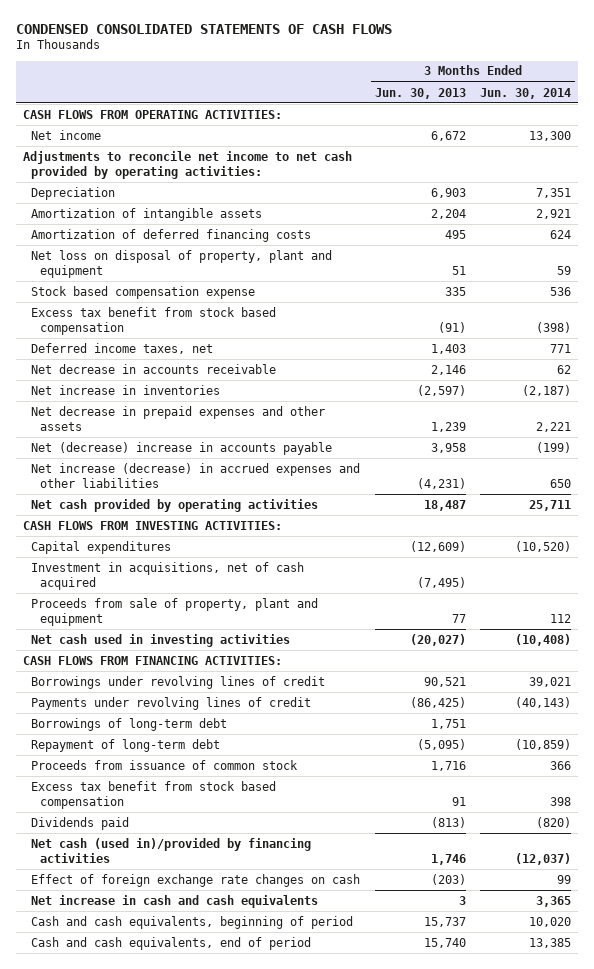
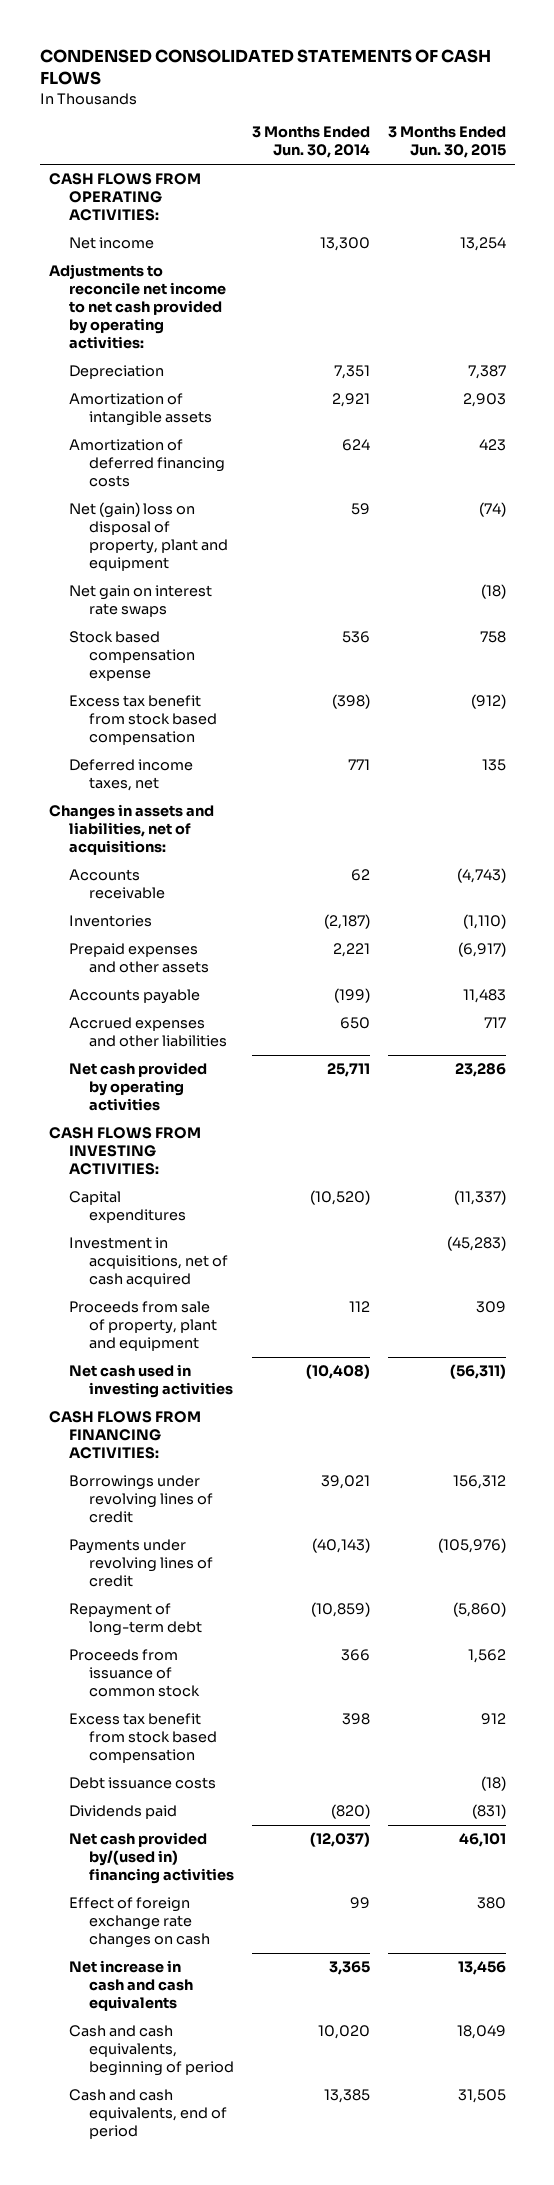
[374,87,466,99] Jun. 30, 2013 -> none
none -> [387,126,506,159] 3 Months Ended Jun. 30, 2015
[31,249,333,278] Net loss on disposal of property, plant and equipment -> [68,502,229,572] Net (gain) loss on disposal of property, plant and equipment
none -> [68,585,212,618] Net gain on interest rate swaps
none -> [48,804,214,856] Changes in assets and liabilities, net of acquisitions:
[31,363,277,374] Net decrease in accounts receivable -> [68,869,166,900] Accounts receivable
[31,384,221,395] Net increase in inventories -> [68,915,152,928] Inventories
[31,405,326,431] Net decrease in prepaid expenses and other assets -> [68,943,210,974] Prepaid expenses and other assets
[31,441,333,455] Net (decrease) increase in accounts payable -> [68,989,200,1005] Accounts payable
[31,462,361,488] Net increase (decrease) in accrued expenses and other liabilities -> [68,1017,228,1048] Accrued expenses and other liabilities
[31,717,228,731] Borrowings of long-term debt -> none
none -> [68,1777,216,1790] Debt issuance costs
[31,837,312,863] Net cash (used in)/provided by financing activities -> [68,1832,235,1885] Net cash provided by/(used in) financing activities

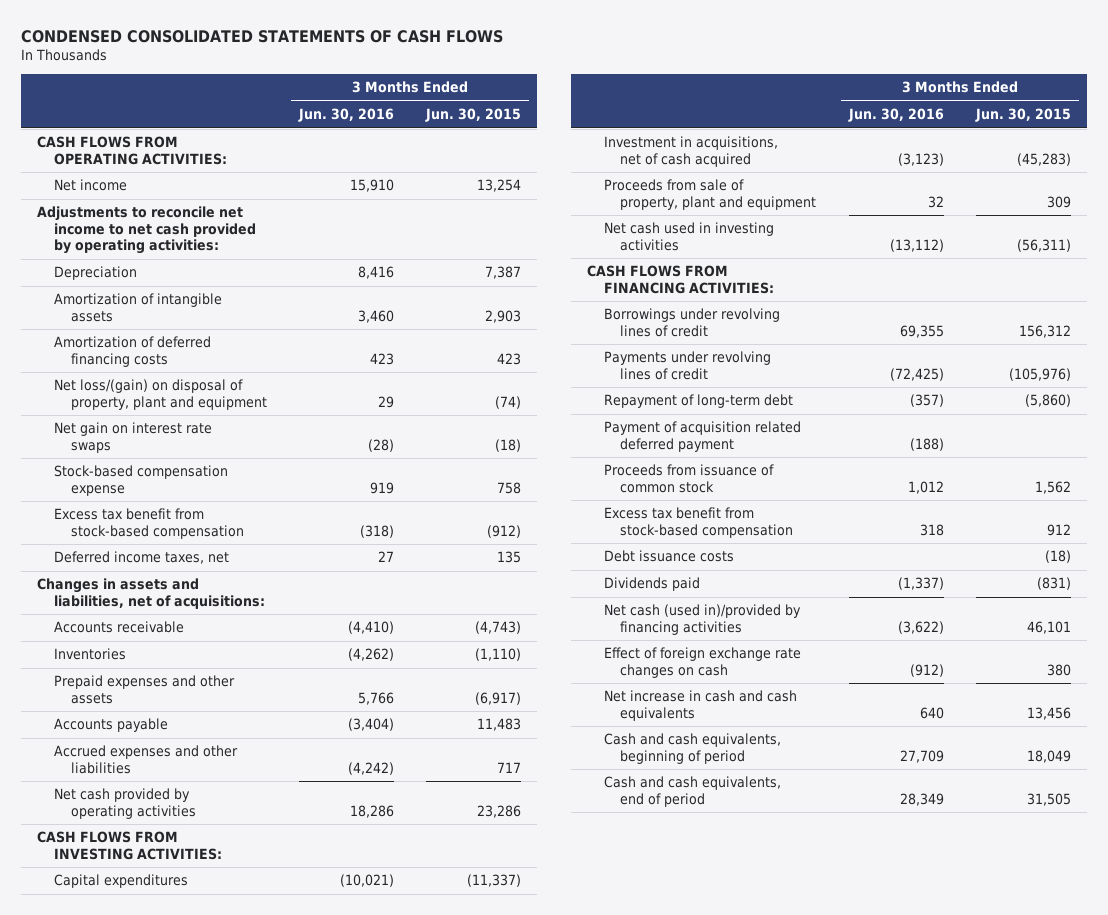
[251,126,370,159] 3 Months Ended Jun. 30, 2014 -> none
none -> [297,108,394,123] Jun. 30, 2016
[68,502,229,572] Net (gain) loss on disposal of property, plant and equipment -> [54,379,267,410] Net loss/(gain) on disposal of property, plant and equipment
[68,631,196,682] Stock based compensation expense -> [54,465,229,496] Stock-based compensation expense
[68,695,218,746] Excess tax benefit from stock based compensation -> [54,508,244,539] Excess tax benefit from stock-based compensation
none -> [603,421,801,452] Payment of acquisition related deferred payment
[68,1713,218,1764] Excess tax benefit from stock based compensation -> [603,507,794,538] Excess tax benefit from stock-based compensation
[68,1832,235,1885] Net cash provided by/(used in) financing activities -> [603,604,801,635] Net cash (used in)/provided by financing activities

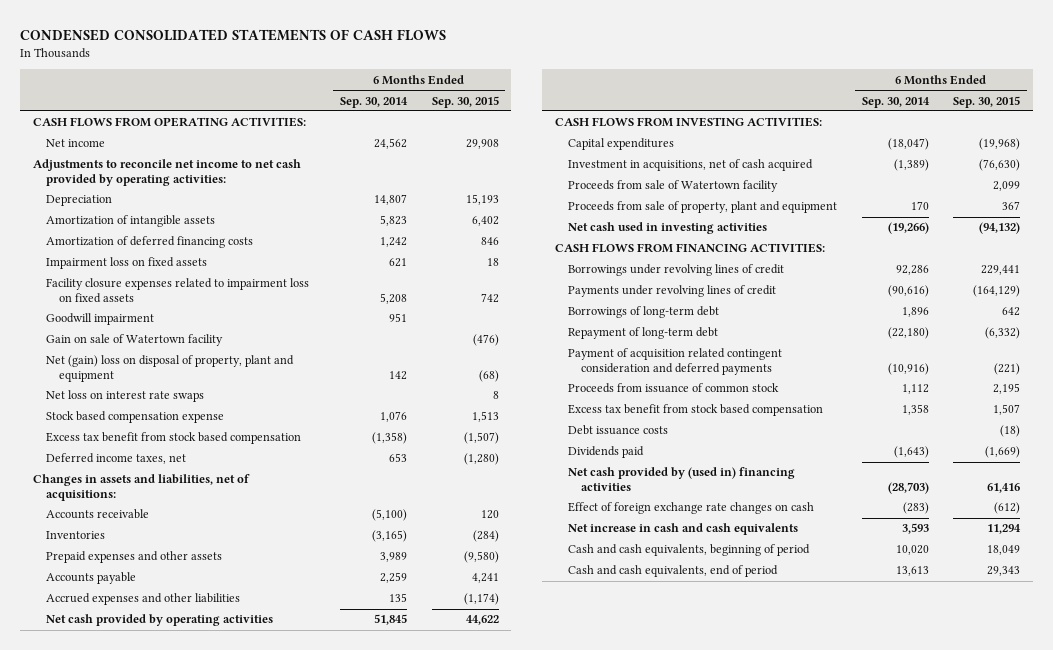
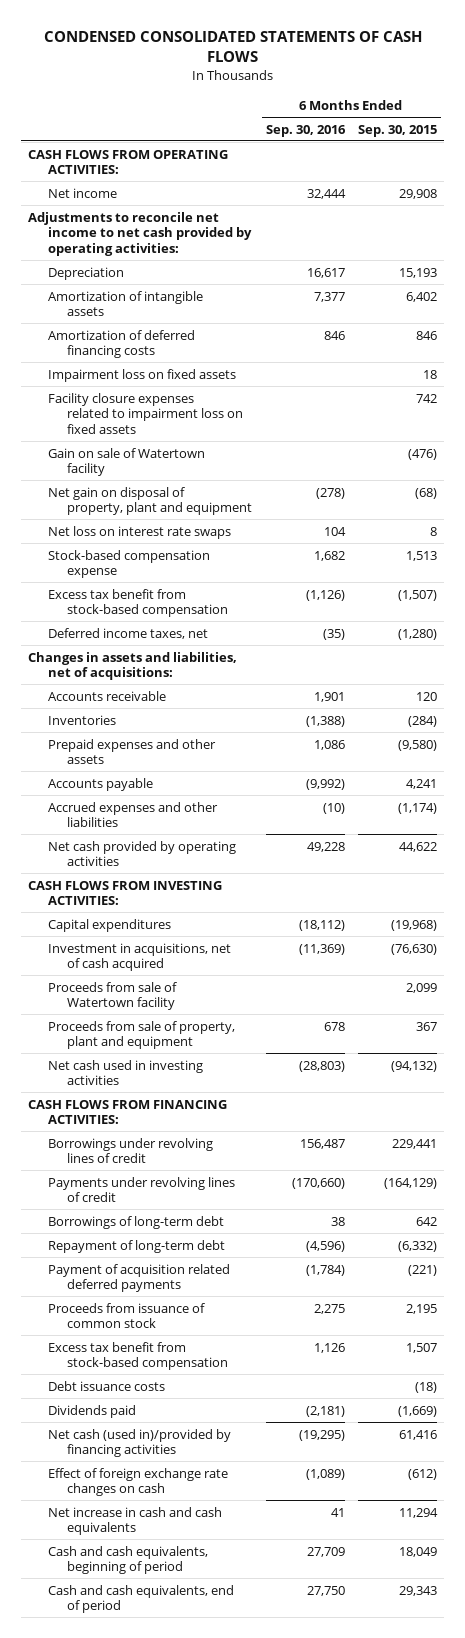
[339,96,408,108] Sep. 30, 2014 -> none
none -> [265,124,346,137] Sep. 30, 2016
[45,313,154,326] Goodwill impairment -> none
[45,355,294,383] Net (gain) loss on disposal of property, plant and equipment -> [47,486,253,516] Net gain on disposal of property, plant and equipment
[45,411,224,424] Stock based compensation expense -> [47,549,210,579] Stock-based compensation expense
[45,432,301,445] Excess tax benefit from stock based compensation -> [47,588,229,618] Excess tax benefit from stock-based compensation
[567,348,782,376] Payment of acquisition related contingent consideration and deferred payments -> [47,1263,230,1293] Payment of acquisition related deferred payments
[567,404,823,417] Excess tax benefit from stock based compensation -> [47,1341,229,1371] Excess tax benefit from stock-based compensation
[567,467,795,492] Net cash provided by (used in) financing activities -> [47,1428,231,1458] Net cash (used in)/provided by financing activities

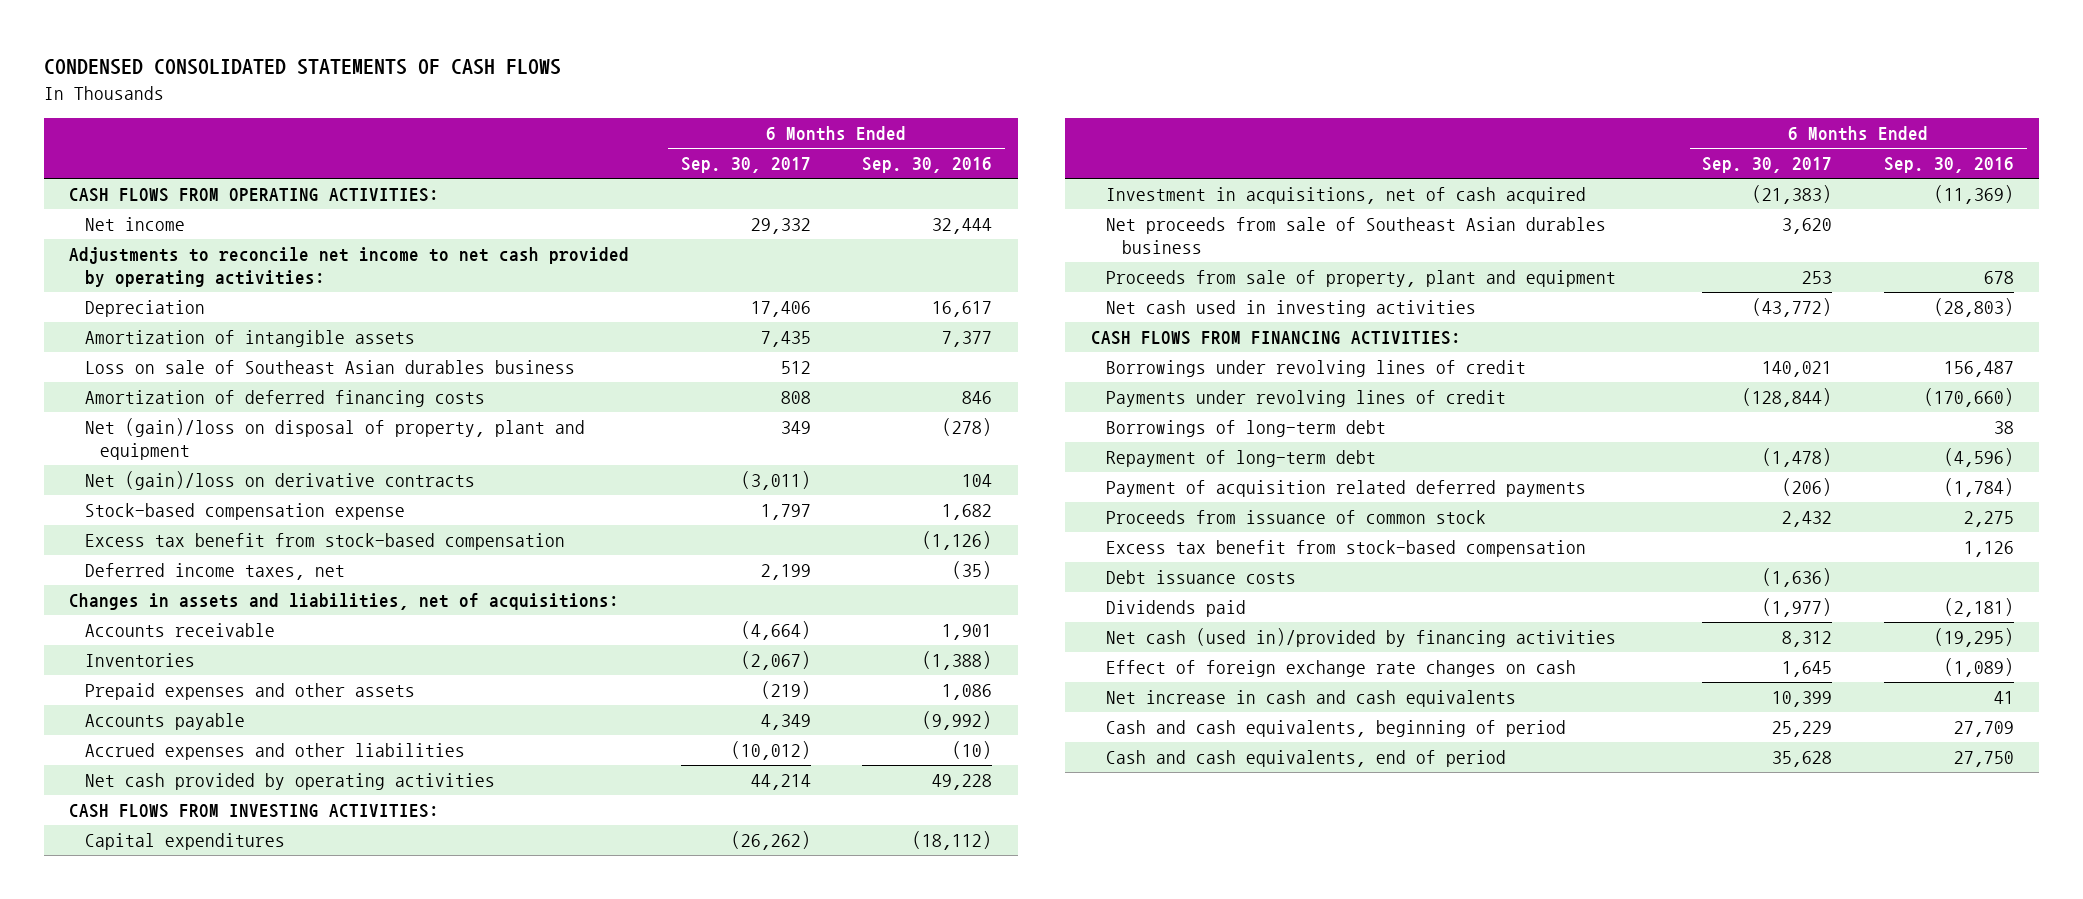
[358,124,438,137] Sep. 30, 2015 -> none
none -> [680,157,811,174] Sep. 30, 2017
none -> [84,360,575,375] Loss on sale of Southeast Asian durables business
[47,368,236,382] Impairment loss on fixed assets -> none
[47,392,244,434] Facility closure expenses related to impairment loss on fixed assets -> none
[47,447,205,477] Gain on sale of Watertown facility -> none
[47,486,253,516] Net gain on disposal of property, plant and equipment -> [84,418,585,460] Net (gain)/loss on disposal of property, plant and equipment
[47,525,231,539] Net loss on interest rate swaps -> [84,471,475,491] Net (gain)/loss on derivative contracts
[47,981,177,1011] Proceeds from sale of Watertown facility -> none
none -> [1106,217,1607,254] Net proceeds from sale of Southeast Asian durables business

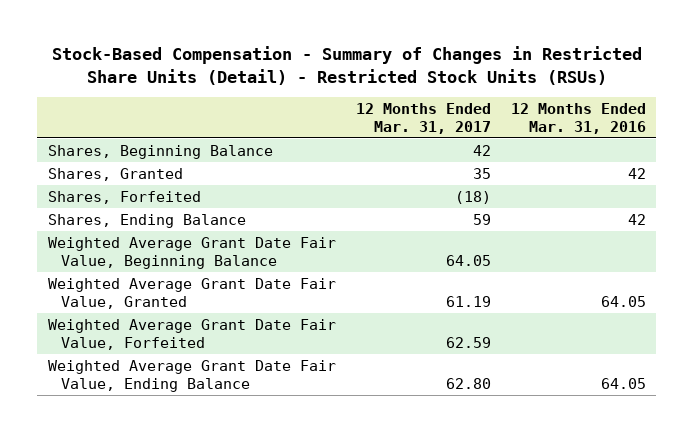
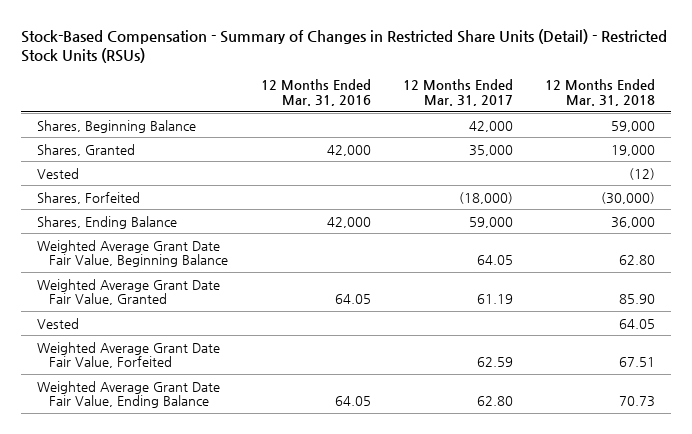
none -> [544,79,655,106] 12 Months Ended Mar. 31, 2018
[472,144,491,156] 42 -> [468,120,513,132] 42,000
[472,167,491,179] 35 -> [468,144,513,156] 35,000
[628,167,647,179] 42 -> [326,144,371,156] 42,000
none -> [37,167,80,179] Vested
[454,190,491,204] (18) -> [458,191,513,204] (18,000)
[472,213,491,225] 59 -> [468,216,513,228] 59,000
[628,213,647,225] 42 -> [326,216,371,228] 42,000
none -> [37,317,80,329] Vested

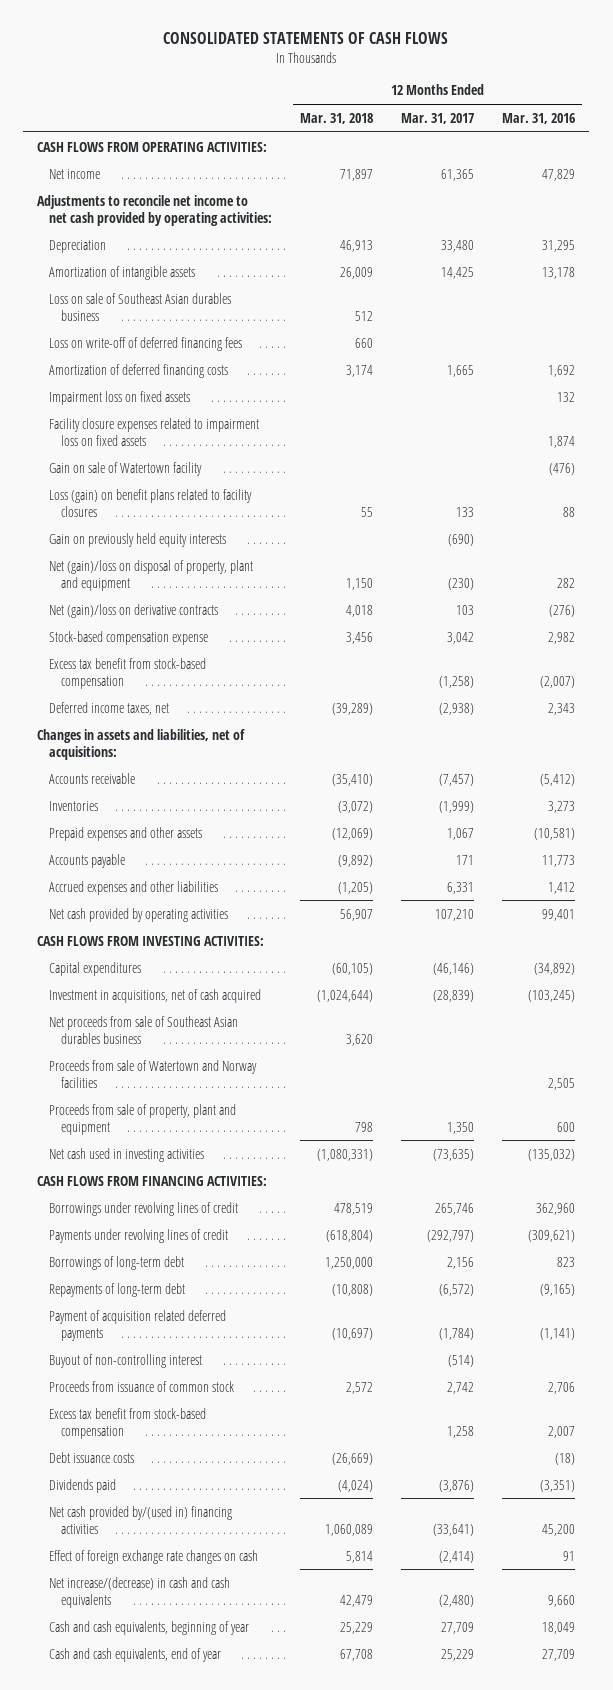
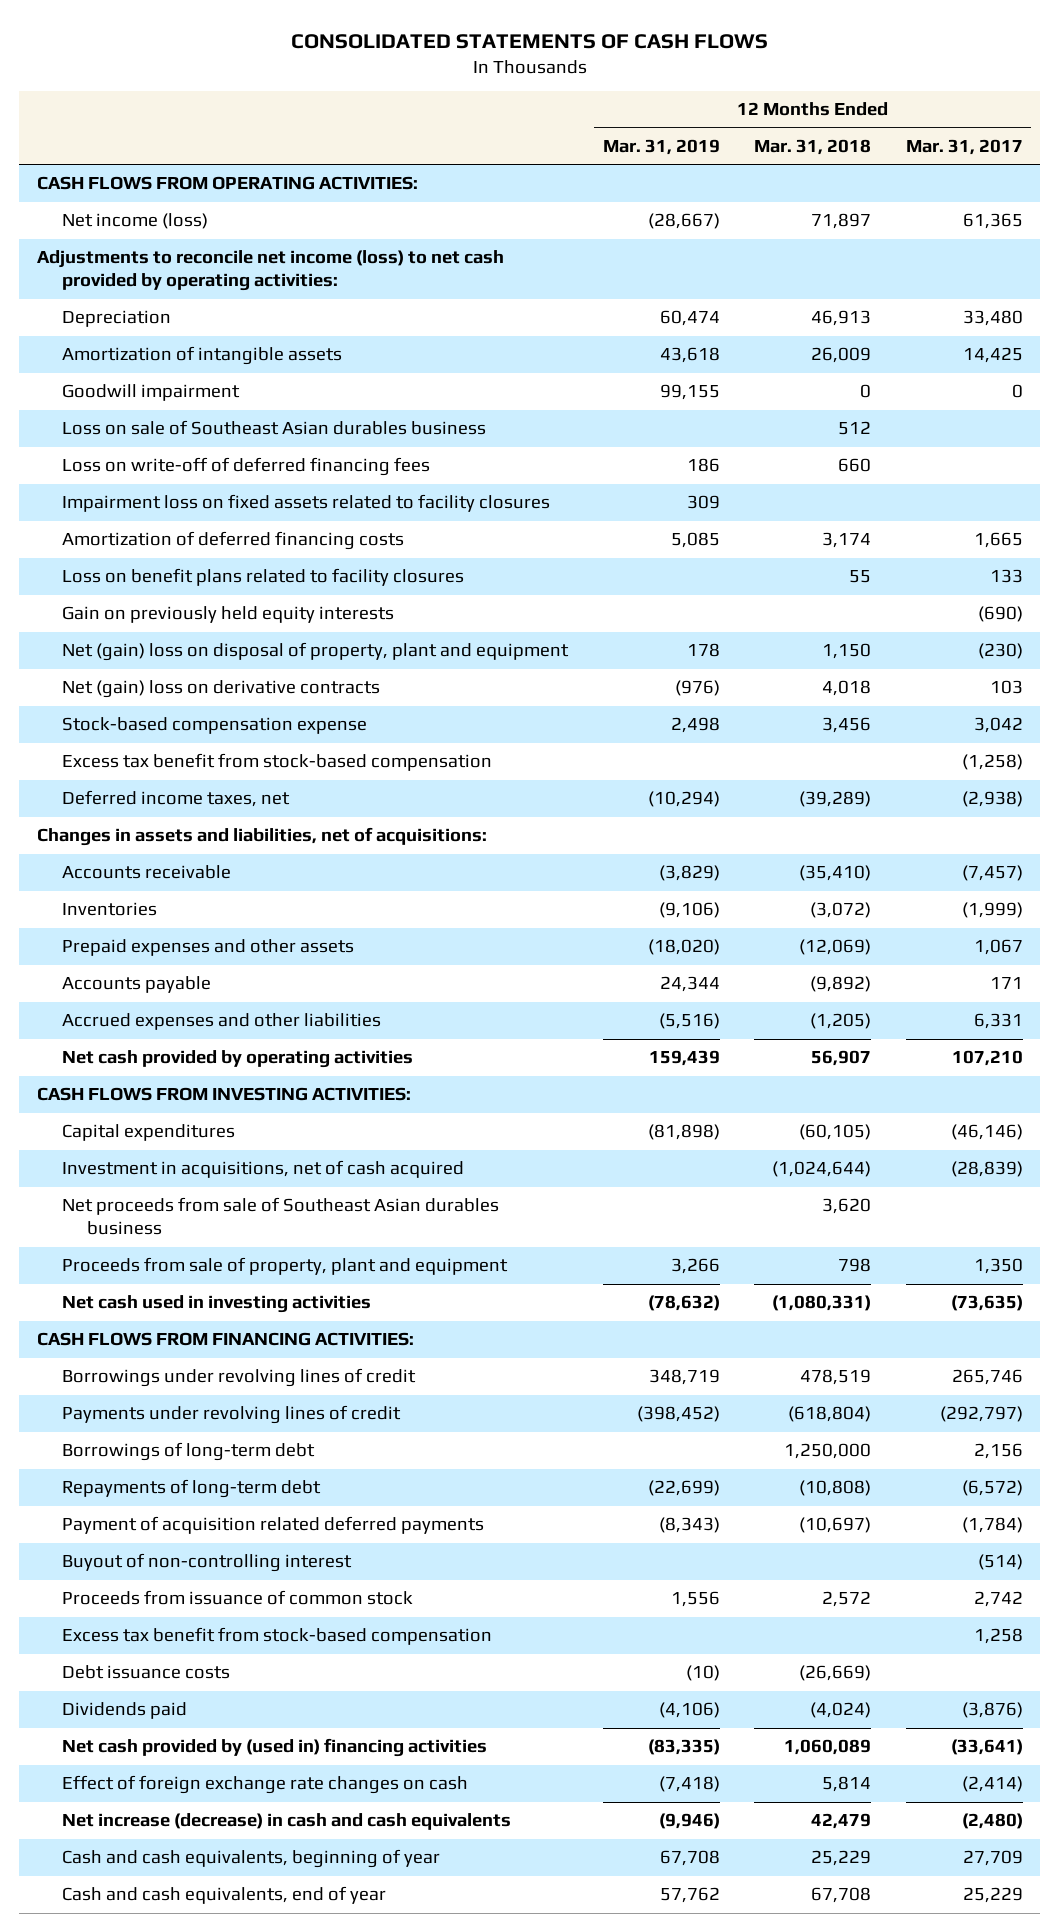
[502,112,576,124] Mar. 31, 2016 -> none
none -> [602,138,720,155] Mar. 31, 2019
[48,168,100,179] Net income -> [61,213,208,230] Net income (loss)
[37,194,272,226] Adjustments to reconcile net income to net cash provided by operating activities: -> [36,250,504,292] Adjustments to reconcile net income (loss) to net cash provided by operating activities:
none -> [61,384,240,402] Goodwill impairment
none -> [61,494,550,513] Impairment loss on fixed assets related to facility closures
[48,390,190,405] Impairment loss on fixed assets -> none
[48,417,259,446] Facility closure expenses related to impairment loss on fixed assets -> none
[48,461,202,476] Gain on sale of Watertown facility -> none
[48,488,252,517] Loss (gain) on benefit plans related to facility closures -> [61,568,464,587] Loss on benefit plans related to facility closures
[48,559,253,591] Net (gain)/loss on disposal of property, plant and equipment -> [61,642,569,662] Net (gain) loss on disposal of property, plant and equipment
[48,603,218,618] Net (gain)/loss on derivative contracts -> [61,680,380,699] Net (gain) loss on derivative contracts
[48,1059,257,1088] Proceeds from sale of Watertown and Norway facilities -> none
[48,1505,232,1534] Net cash provided by/(used in) financing activities -> [61,1738,487,1758] Net cash provided by (used in) financing activities
[48,1576,230,1608] Net increase/(decrease) in cash and cash equivalents -> [61,1813,511,1831] Net increase (decrease) in cash and cash equivalents

